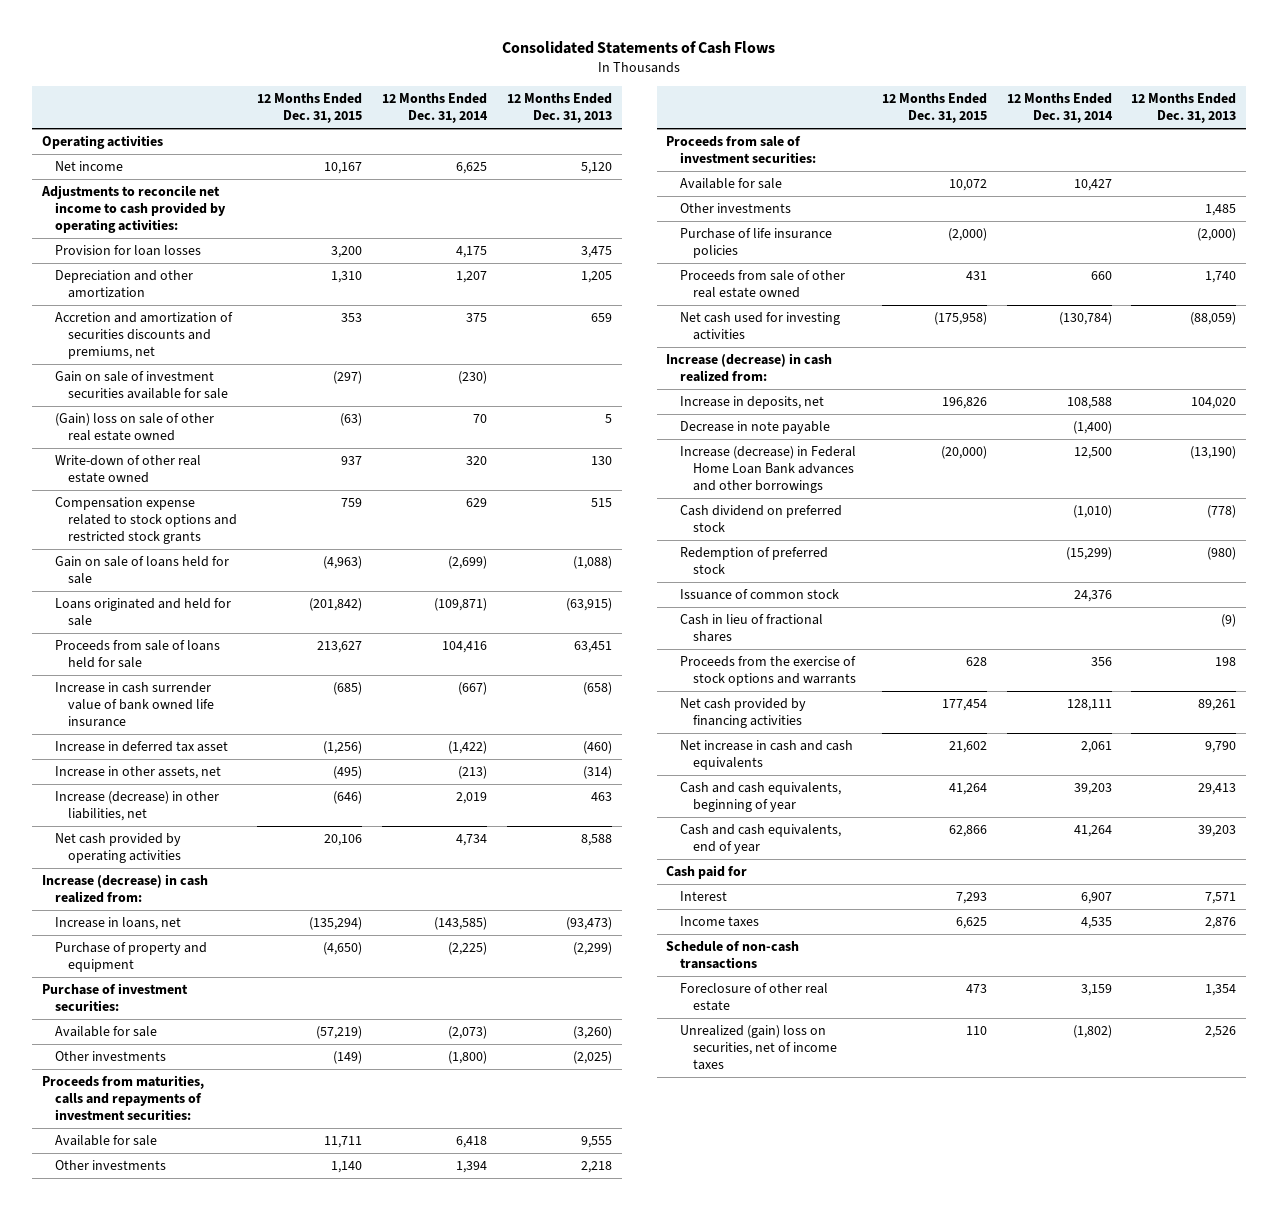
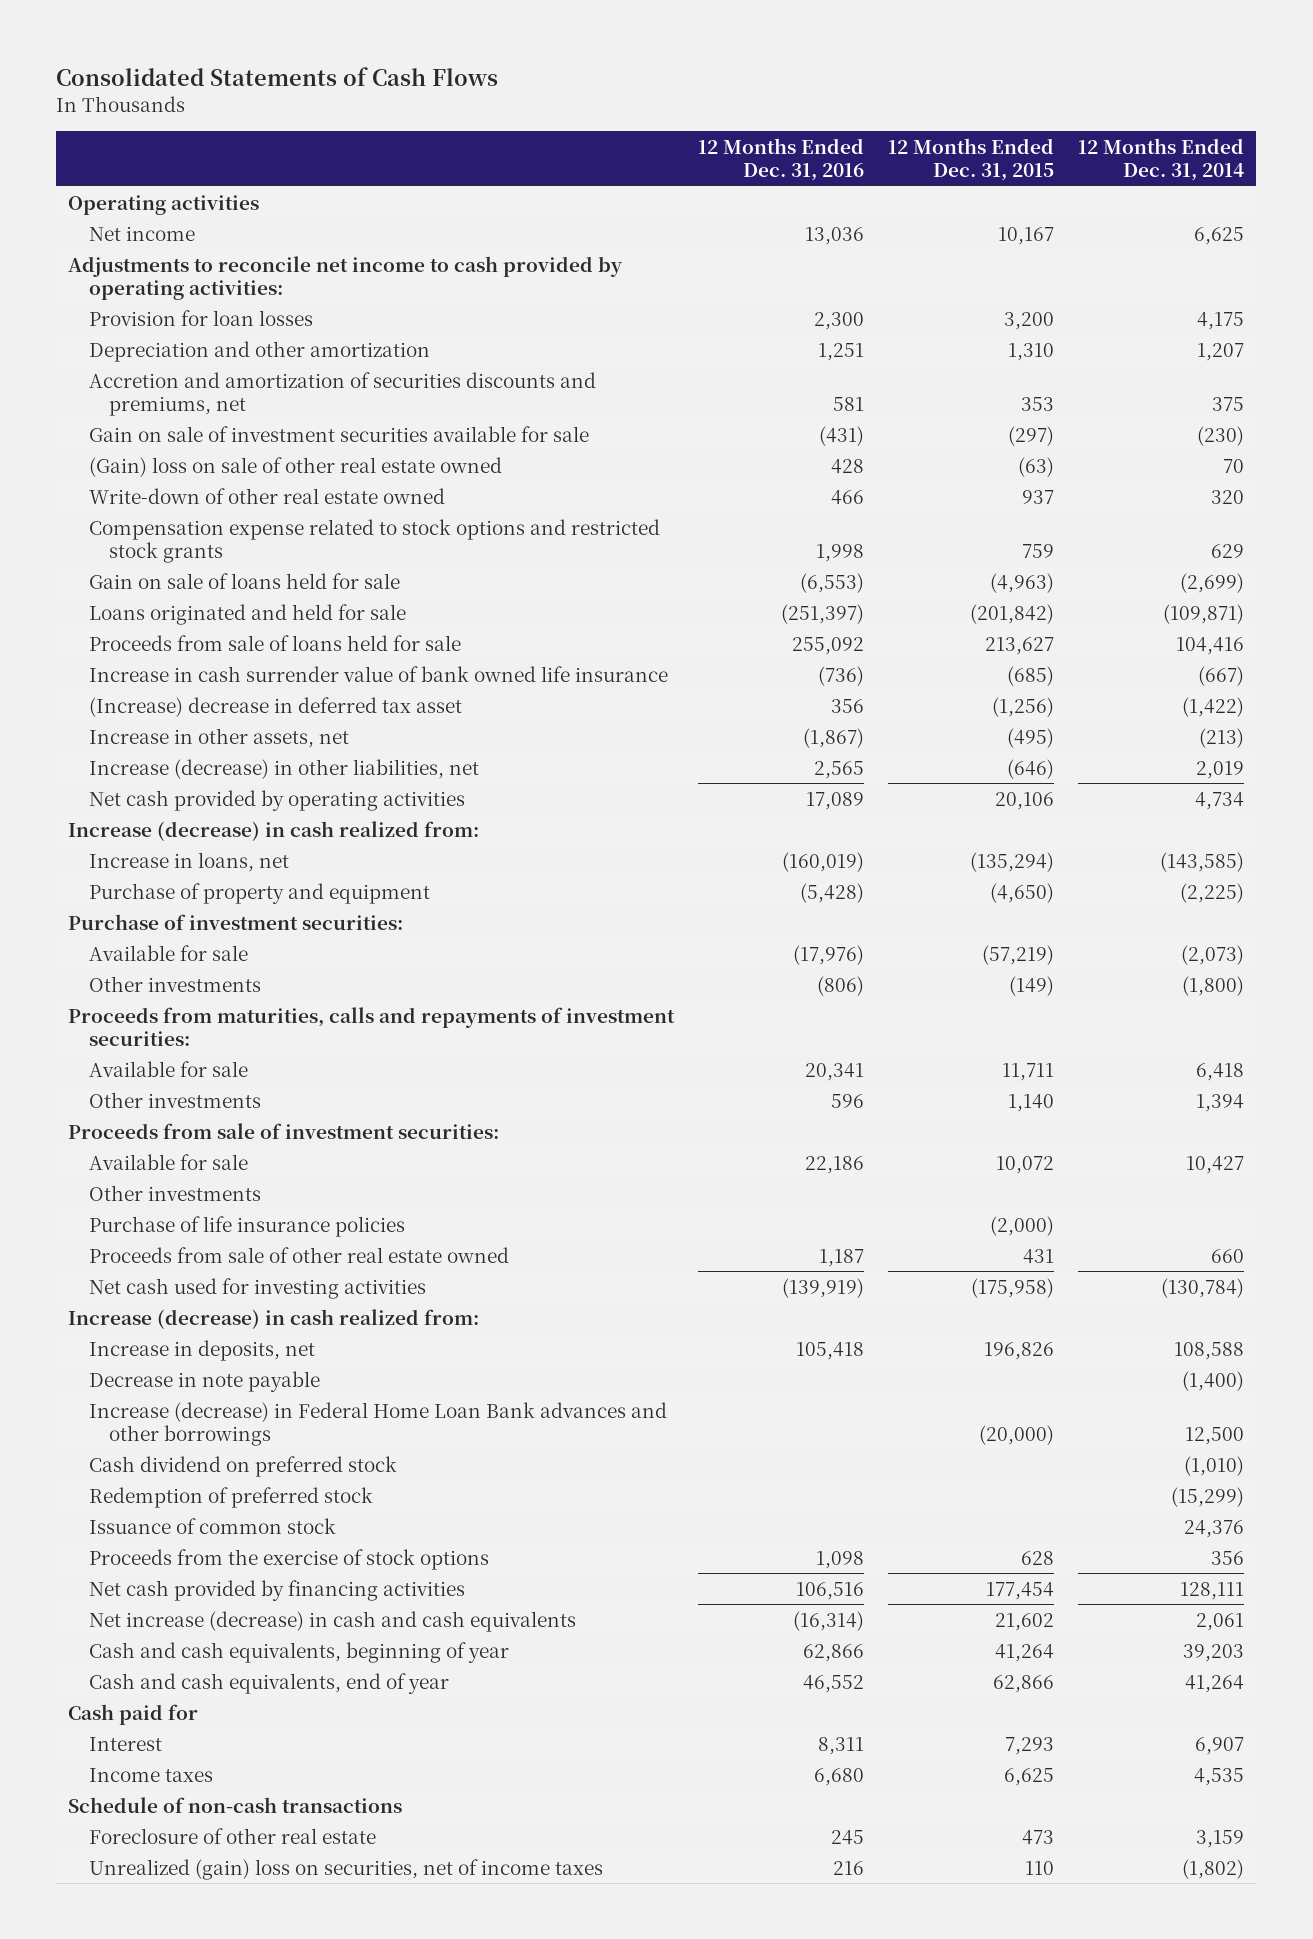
[506,93,612,124] 12 Months Ended Dec. 31, 2013 -> none
none -> [698,137,865,182] 12 Months Ended Dec. 31, 2016
[54,741,228,753] Increase in deferred tax asset -> [88,696,462,717] (Increase) decrease in deferred tax asset
[679,614,823,643] Cash in lieu of fractional shares -> none
[679,656,856,687] Proceeds from the exercise of stock options and warrants -> [88,1548,489,1570] Proceeds from the exercise of stock options
[679,740,853,771] Net increase in cash and cash equivalents -> [88,1610,576,1632] Net increase (decrease) in cash and cash equivalents

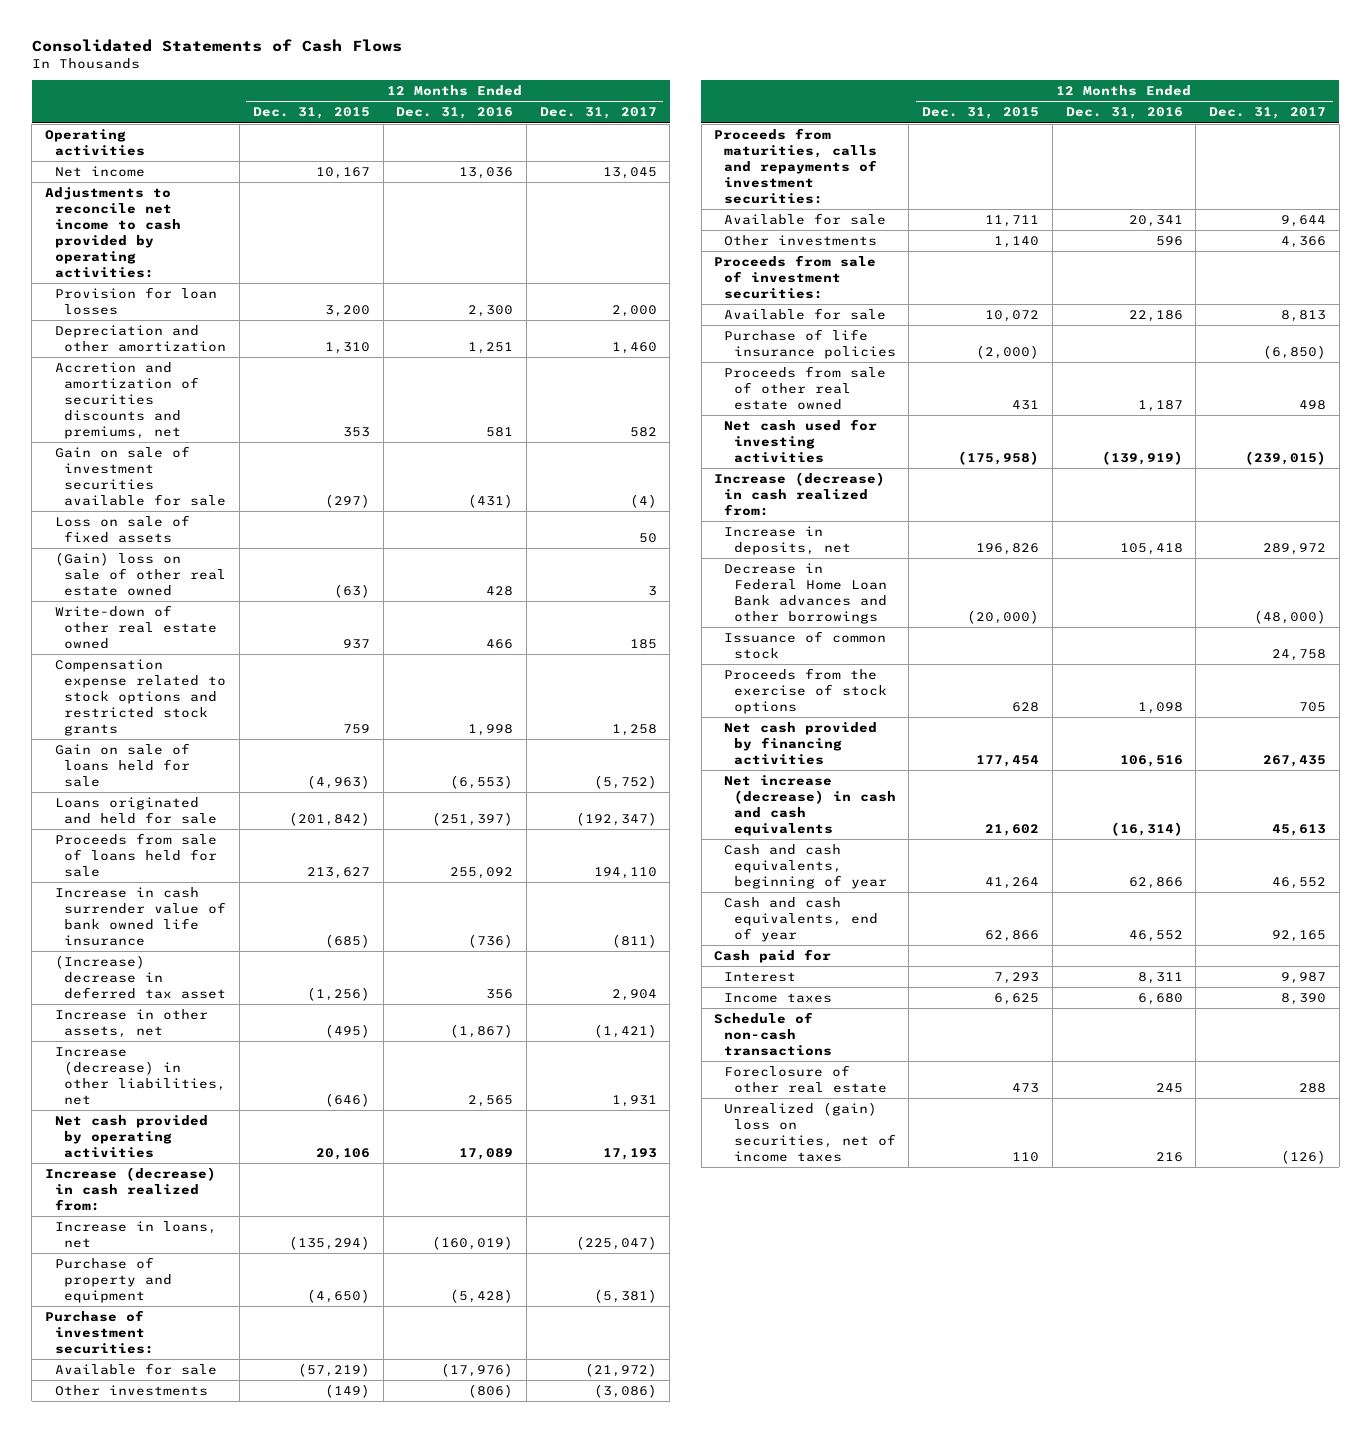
[1078,137,1245,182] 12 Months Ended Dec. 31, 2014 -> none
none -> [539,107,657,120] Dec. 31, 2017
none -> [54,514,190,544] Loss on sale of fixed assets
[88,1184,261,1201] Other investments -> none
[88,1370,320,1392] Decrease in note payable -> none
[88,1455,397,1477] Cash dividend on preferred stock -> none
[88,1486,373,1508] Redemption of preferred stock -> none
[88,1401,667,1446] Increase (decrease) in Federal Home Loan Bank advances and other borrowings -> [724,562,887,625] Decrease in Federal Home Loan Bank advances and other borrowings

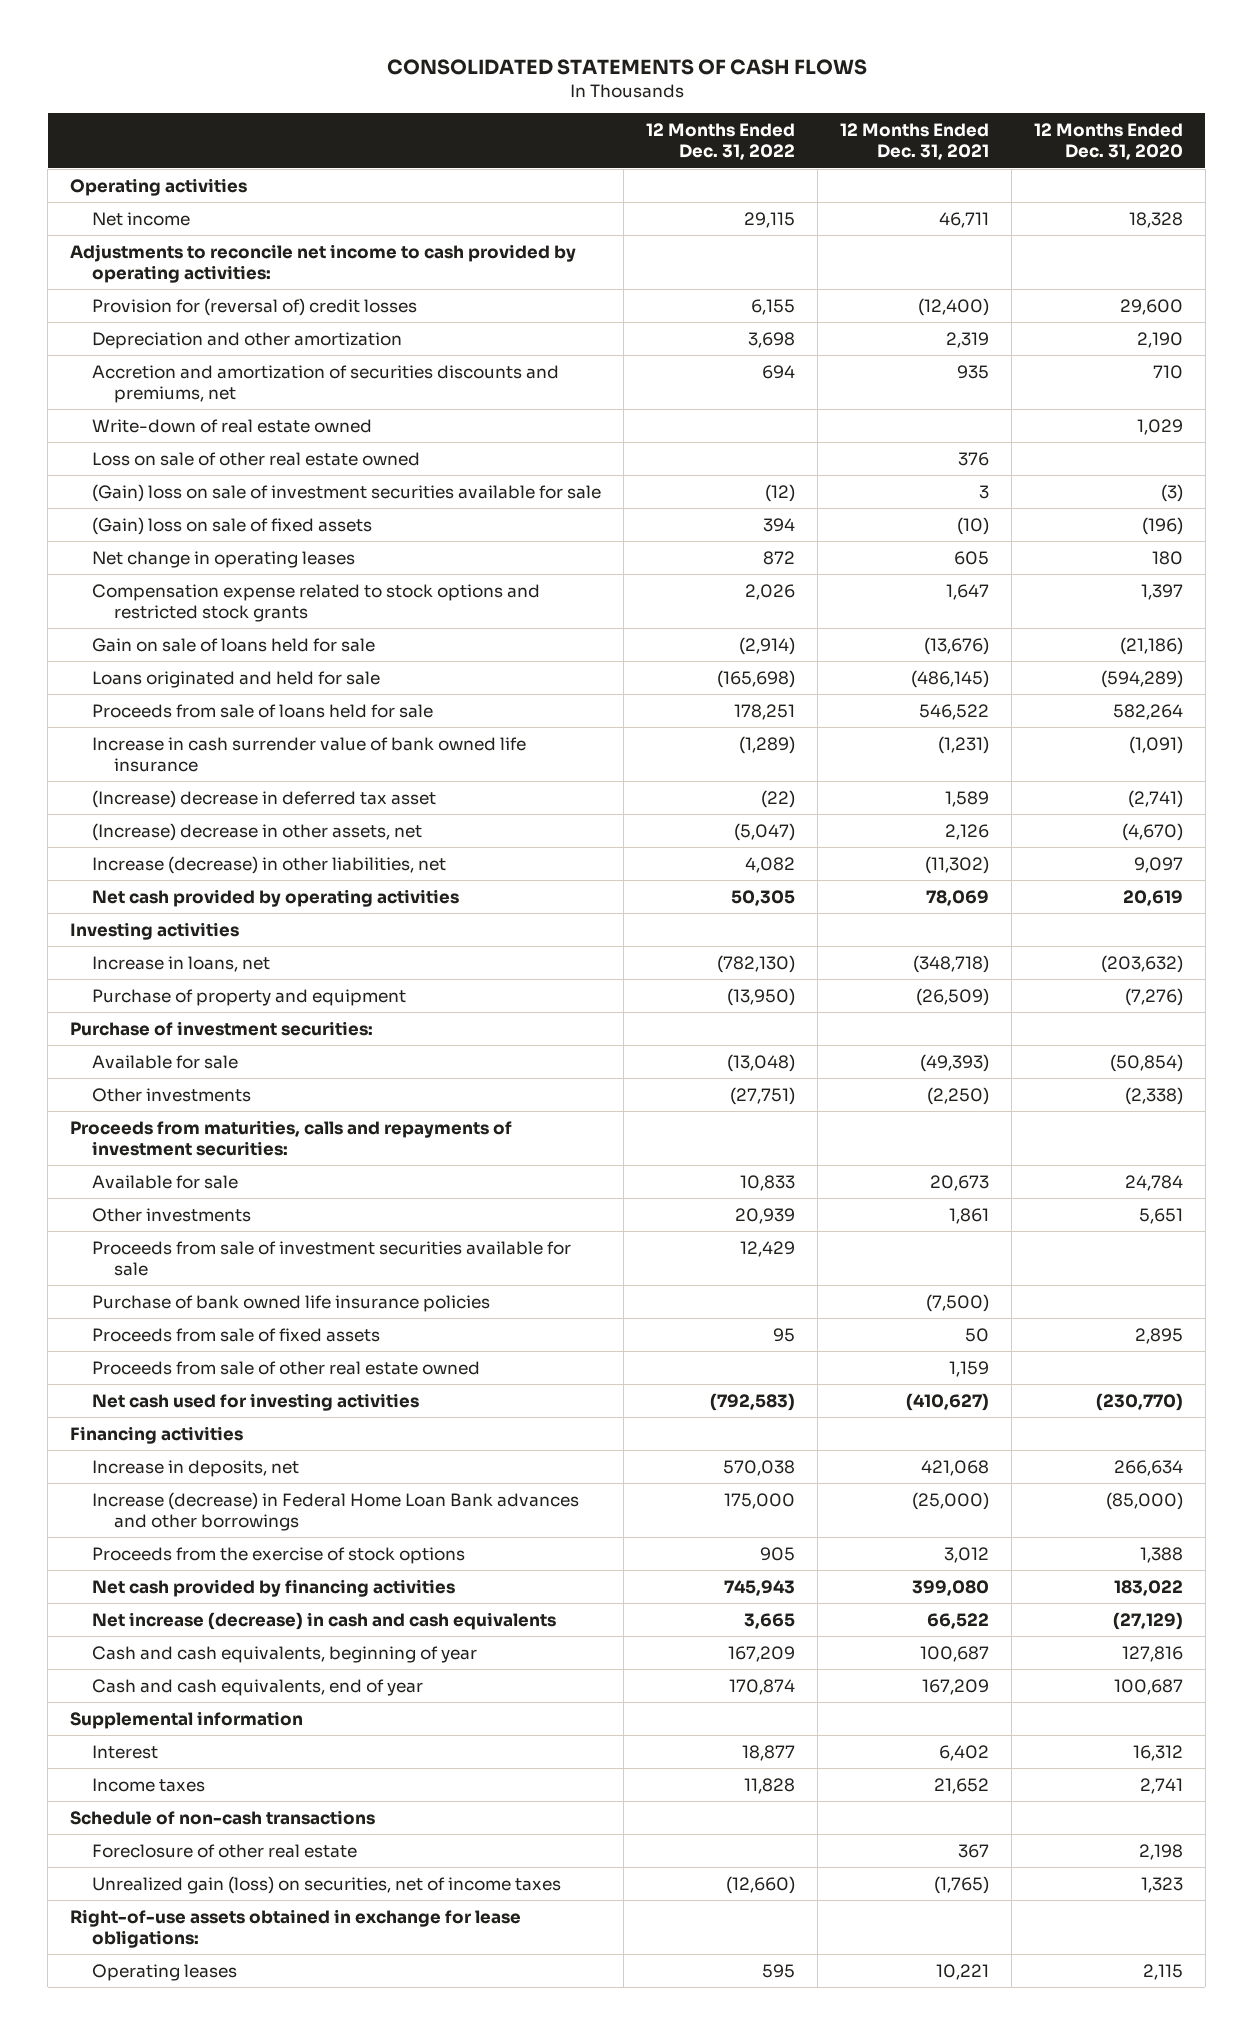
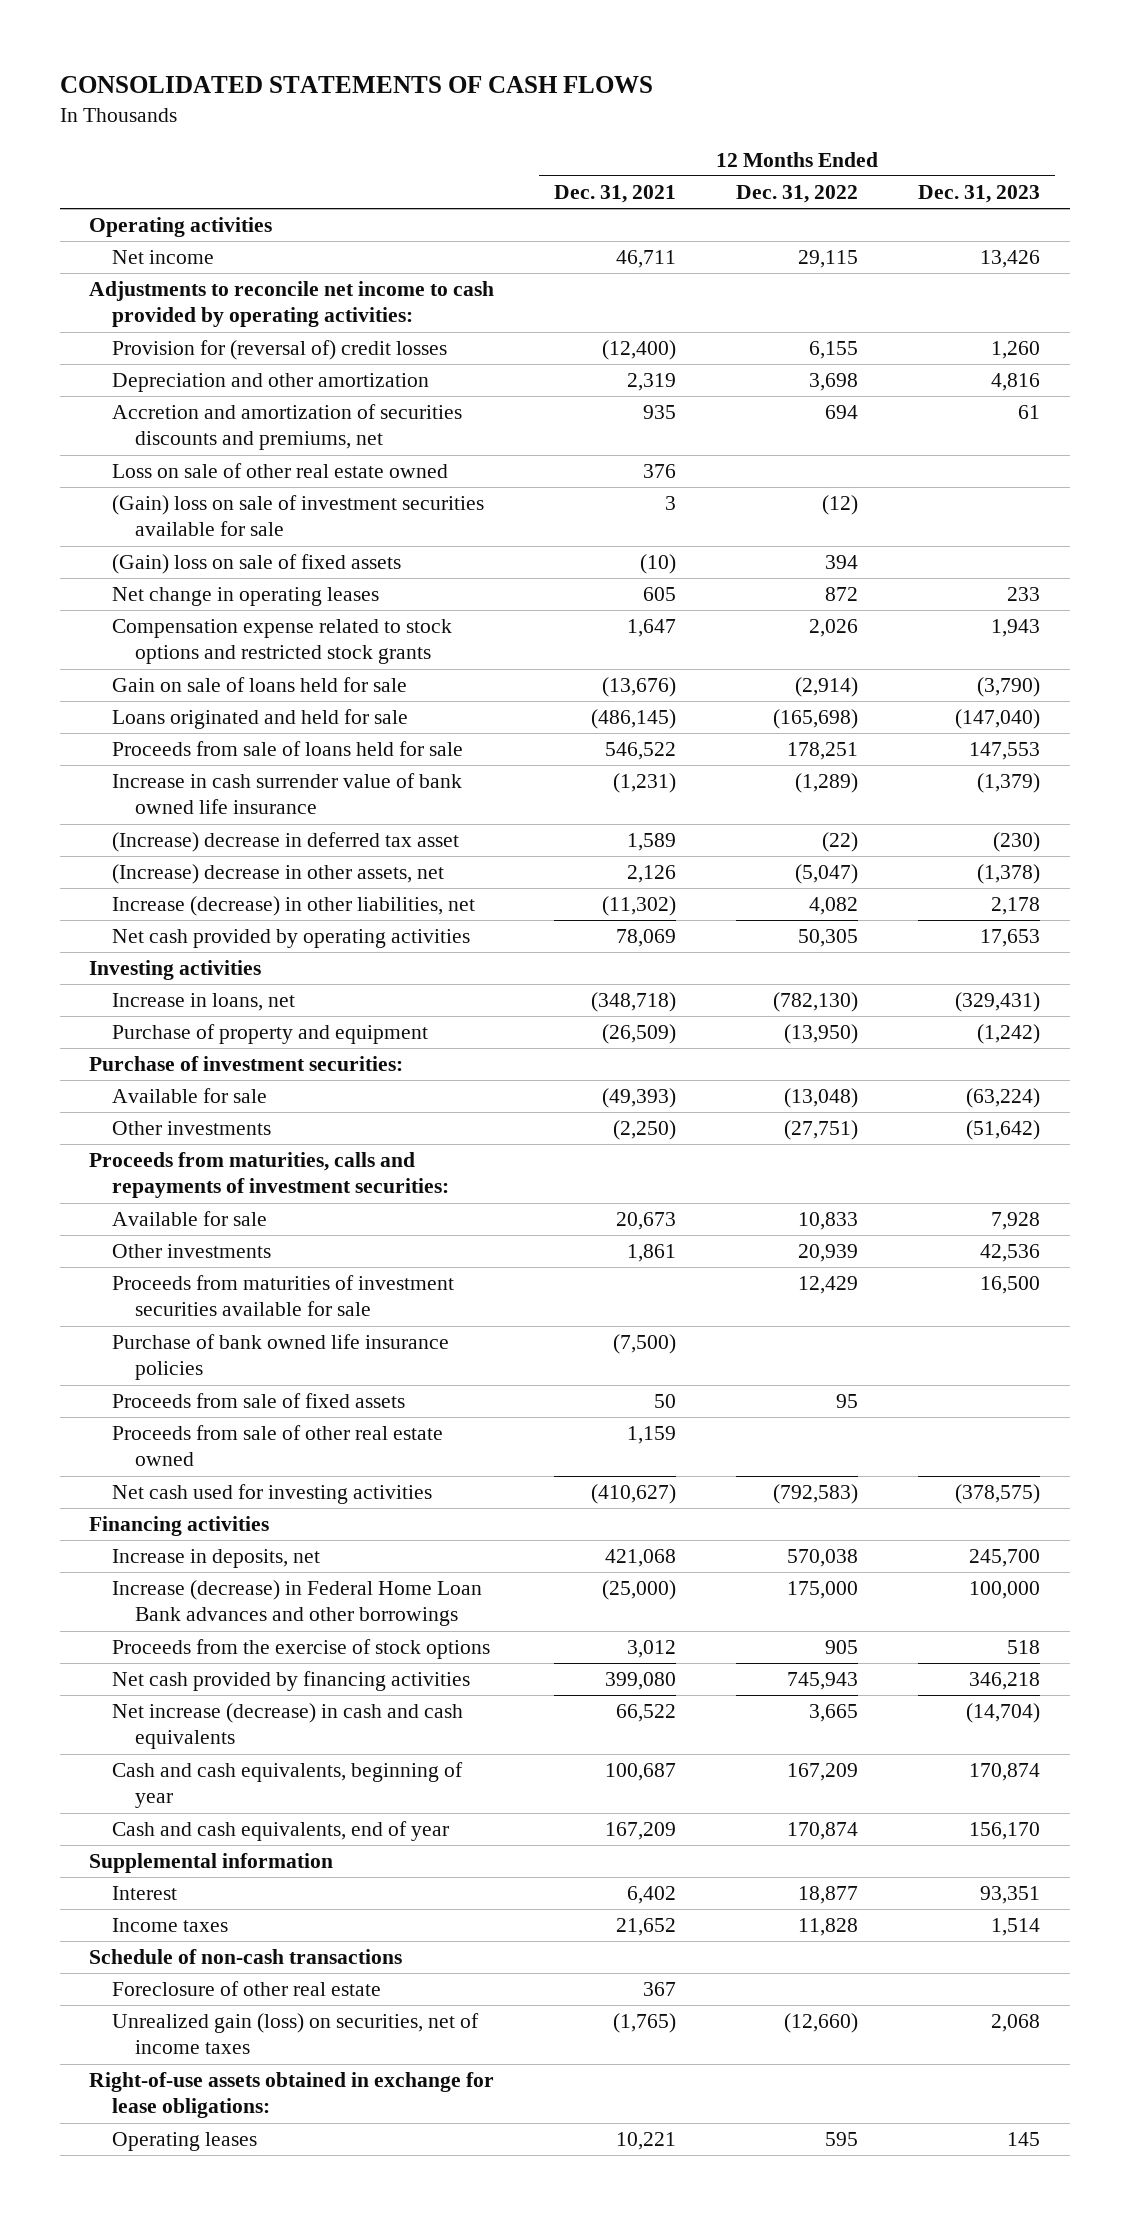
[1033,123,1183,161] 12 Months Ended Dec. 31, 2020 -> none
none -> [918,185,1041,204] Dec. 31, 2023
[92,418,373,433] Write-down of real estate owned -> none
[92,1240,572,1276] Proceeds from sale of investment securities available for sale -> [112,1275,455,1317] Proceeds from maturities of investment securities available for sale

